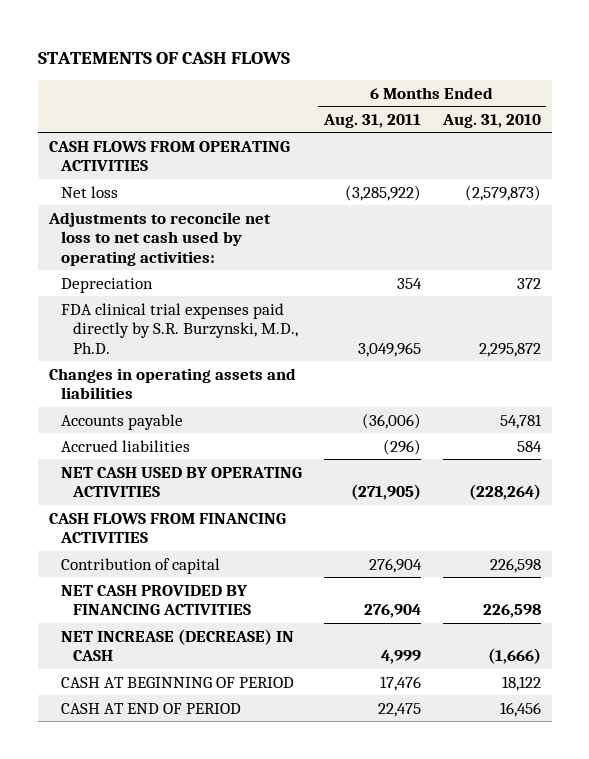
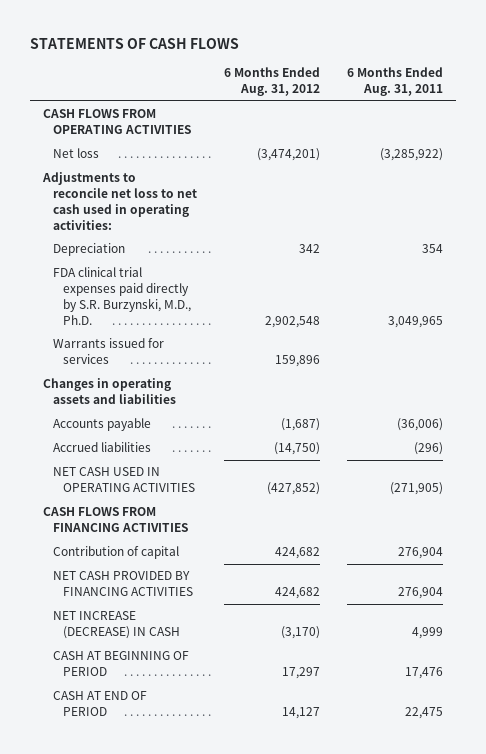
[441,113,541,128] Aug. 31, 2010 -> none
none -> [223,67,320,97] 6 Months Ended Aug. 31, 2012
[47,211,271,266] Adjustments to reconcile net loss to net cash used by operating activities: -> [42,172,198,230] Adjustments to reconcile net loss to net cash used in operating activities:
none -> [53,338,165,365] Warrants issued for services
[60,466,302,498] NET CASH USED BY OPERATING ACTIVITIES -> [53,467,196,493] NET CASH USED IN OPERATING ACTIVITIES

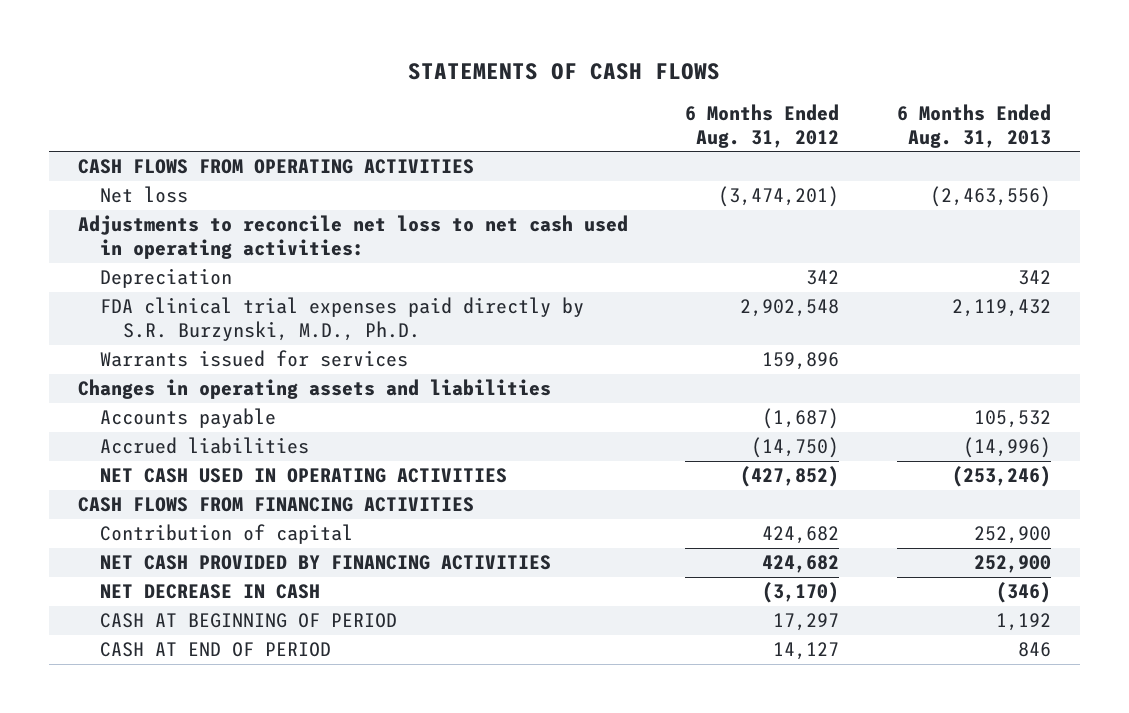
[346,67,443,97] 6 Months Ended Aug. 31, 2011 -> none
none -> [897,103,1052,148] 6 Months Ended Aug. 31, 2013
[53,611,181,640] NET INCREASE (DECREASE) IN CASH -> [100,584,321,600] NET DECREASE IN CASH

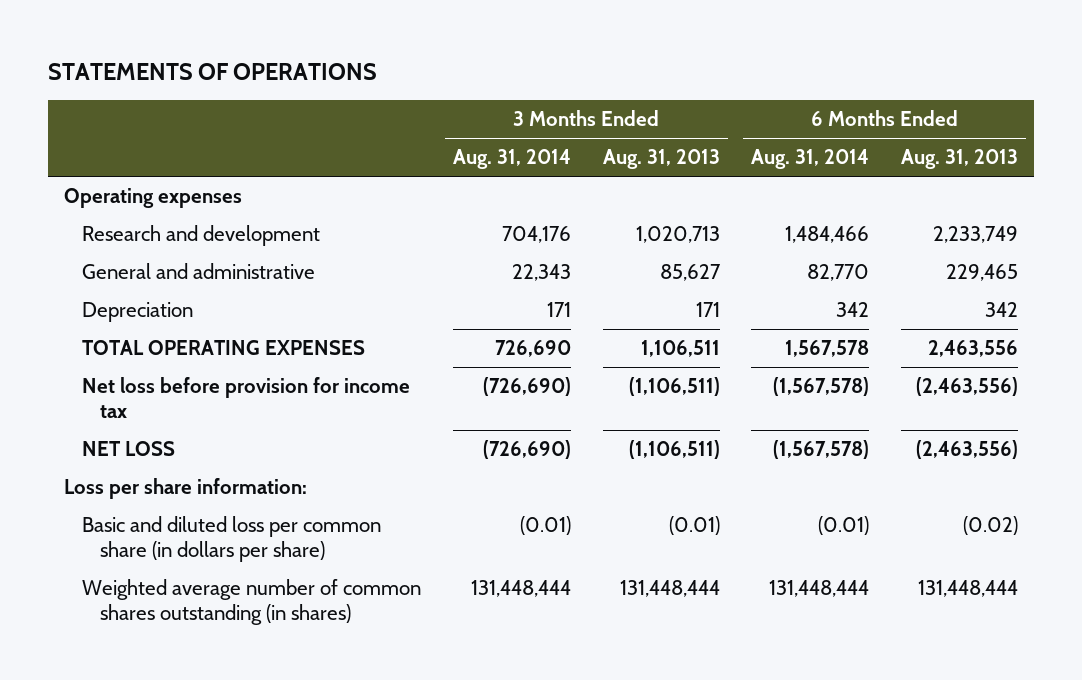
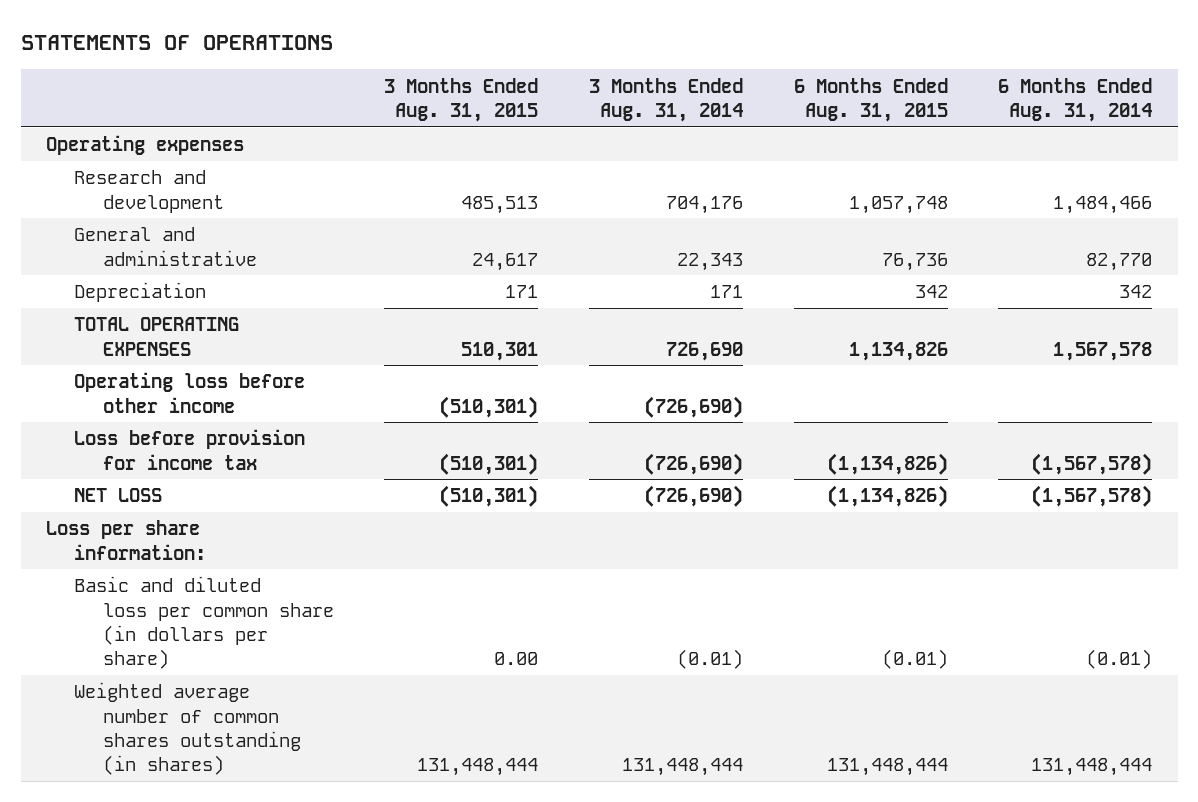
[602,149,720,170] Aug. 31, 2013 -> none
[901,149,1019,170] Aug. 31, 2013 -> none
none -> [384,77,539,123] 3 Months Ended Aug. 31, 2015
none -> [793,77,948,123] 6 Months Ended Aug. 31, 2015
none -> [74,372,306,413] Operating loss before other income
[81,377,410,418] Net loss before provision for income tax -> [74,429,306,470] Loss before provision for income tax

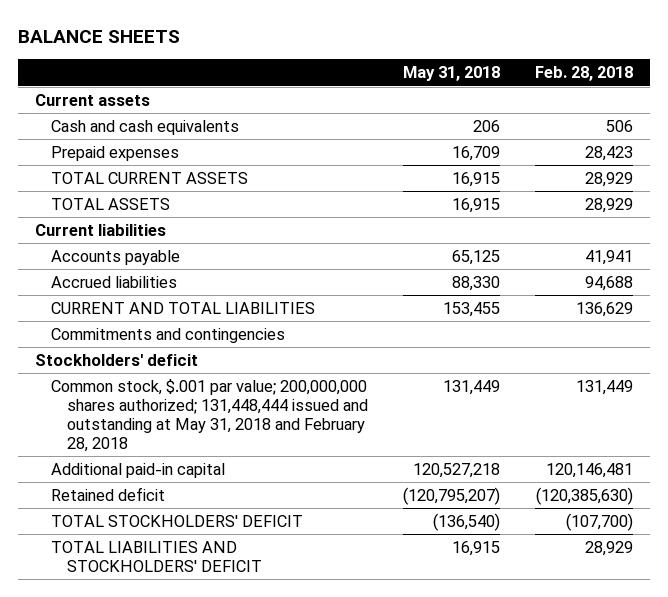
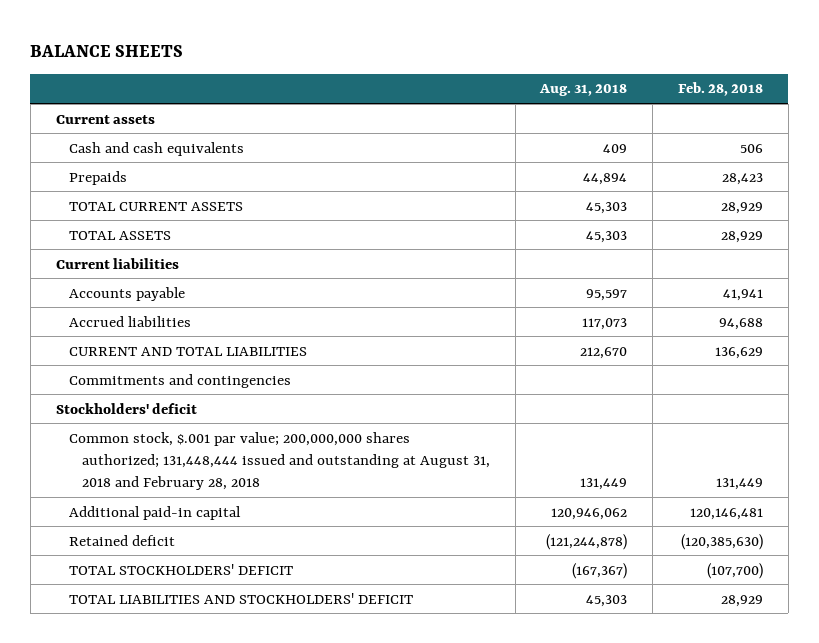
[402,66,500,82] May 31, 2018 -> none
none -> [539,84,628,97] Aug. 31, 2018
[50,145,179,161] Prepaid expenses -> [68,170,127,185] Prepaids
[50,378,368,453] Common stock, $.001 par value; 200,000,000 shares authorized; 131,448,444 issued and outstanding at May 31, 2018 and February 28, 2018 -> [68,431,490,490] Common stock, $.001 par value; 200,000,000 shares authorized; 131,448,444 issued and outstanding at August 31, 2018 and February 28, 2018

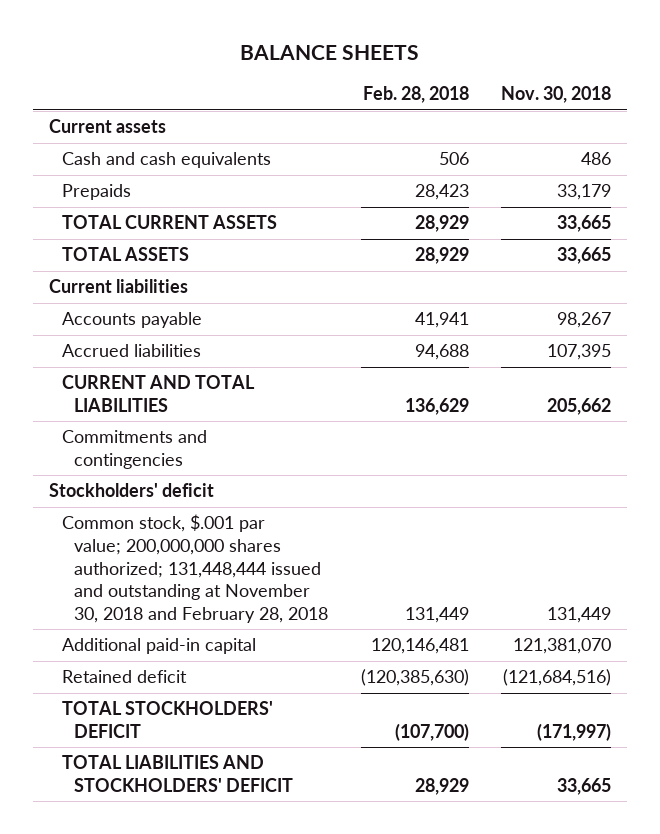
[539,84,628,97] Aug. 31, 2018 -> none
none -> [500,86,611,104] Nov. 30, 2018
[68,431,490,490] Common stock, $.001 par value; 200,000,000 shares authorized; 131,448,444 issued and outstanding at August 31, 2018 and February 28, 2018 -> [61,514,329,623] Common stock, $.001 par value; 200,000,000 shares authorized; 131,448,444 issued and outstanding at November 30, 2018 and February 28, 2018

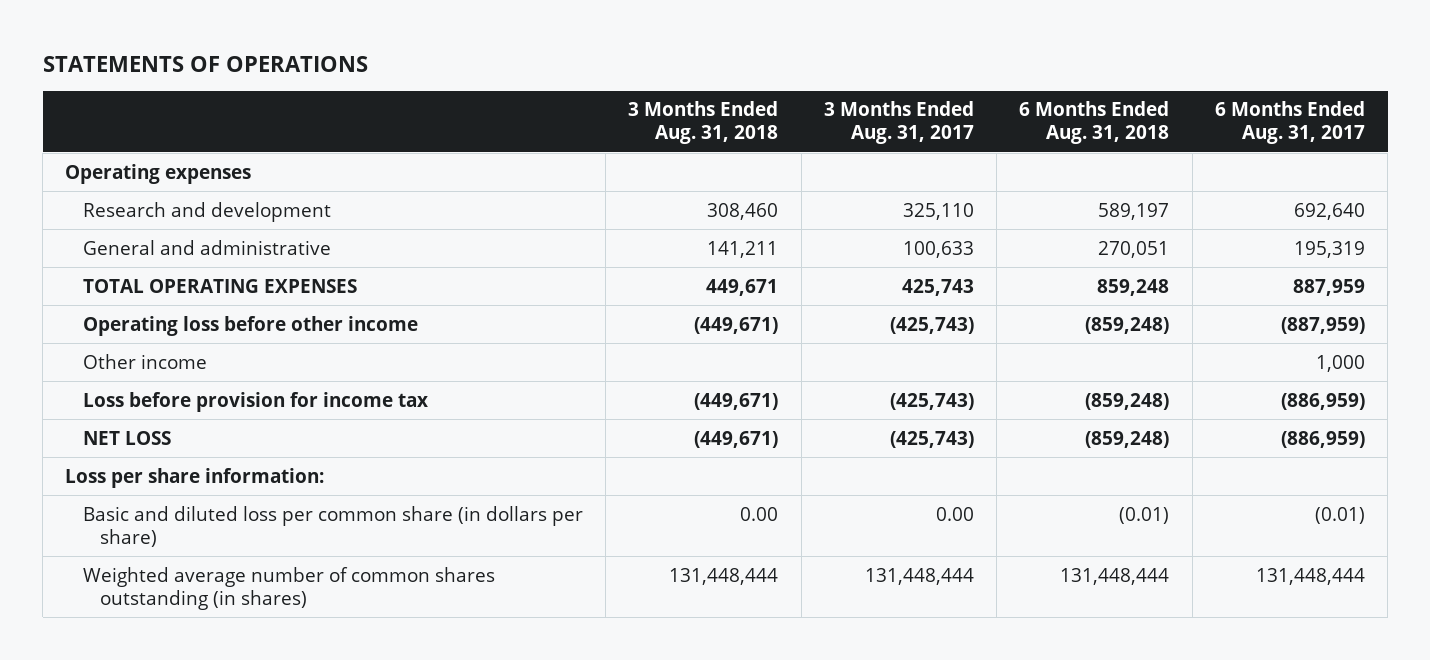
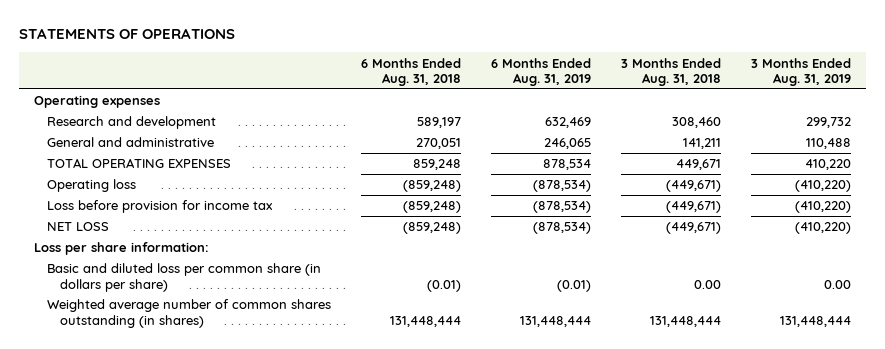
[823,101,974,145] 3 Months Ended Aug. 31, 2017 -> none
[1214,101,1365,145] 6 Months Ended Aug. 31, 2017 -> none
none -> [490,57,591,86] 6 Months Ended Aug. 31, 2019
none -> [750,57,851,86] 3 Months Ended Aug. 31, 2019
[82,353,207,369] Other income -> none
[82,315,418,336] Operating loss before other income -> [46,179,136,193] Operating loss

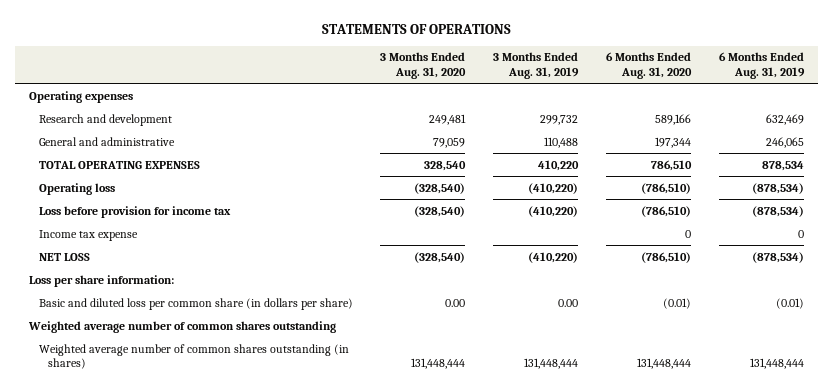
[360,57,461,86] 6 Months Ended Aug. 31, 2018 -> none
[620,57,721,86] 3 Months Ended Aug. 31, 2018 -> none
none -> [380,52,467,79] 3 Months Ended Aug. 31, 2020
none -> [606,52,693,79] 6 Months Ended Aug. 31, 2020
none -> [38,229,138,241] Income tax expense
none -> [28,320,337,333] Weighted average number of common shares outstanding

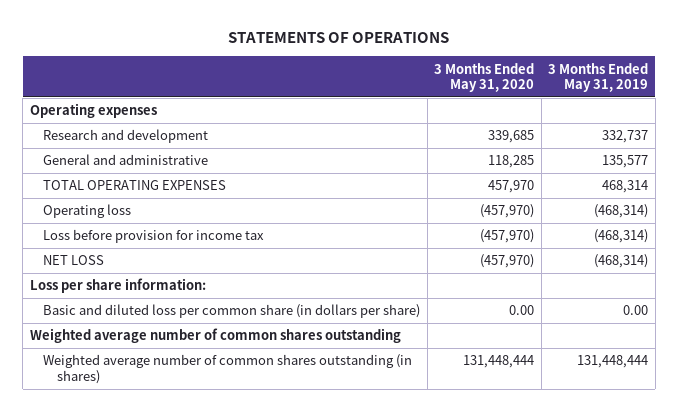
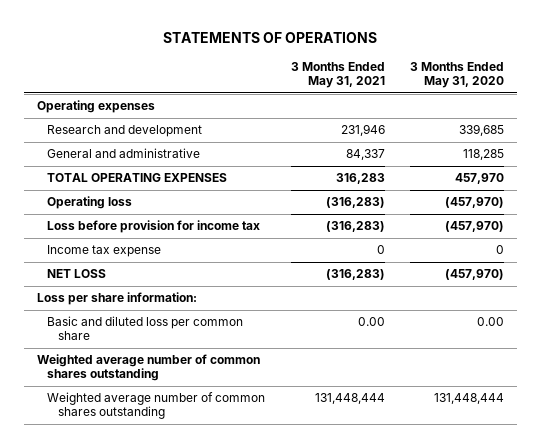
[548,62,649,92] 3 Months Ended May 31, 2019 -> none
none -> [290,62,385,89] 3 Months Ended May 31, 2021
none -> [47,245,162,258] Income tax expense
[43,304,421,319] Basic and diluted loss per common share (in dollars per share) -> [47,316,244,341] Basic and diluted loss per common share
[43,354,413,384] Weighted average number of common shares outstanding (in shares) -> [47,392,266,420] Weighted average number of common shares outstanding

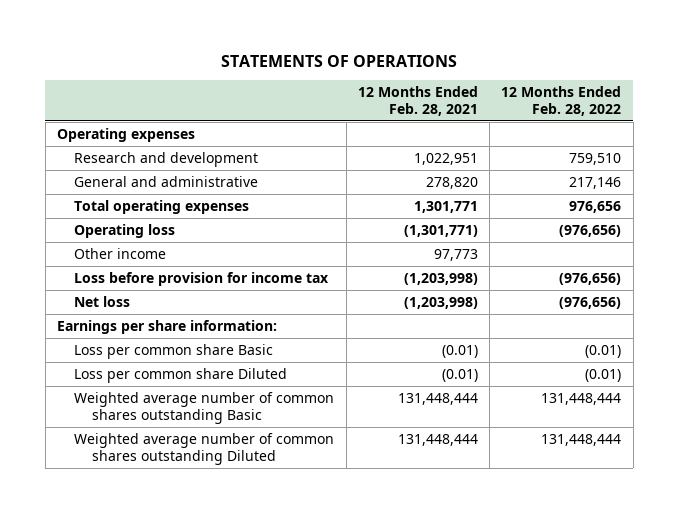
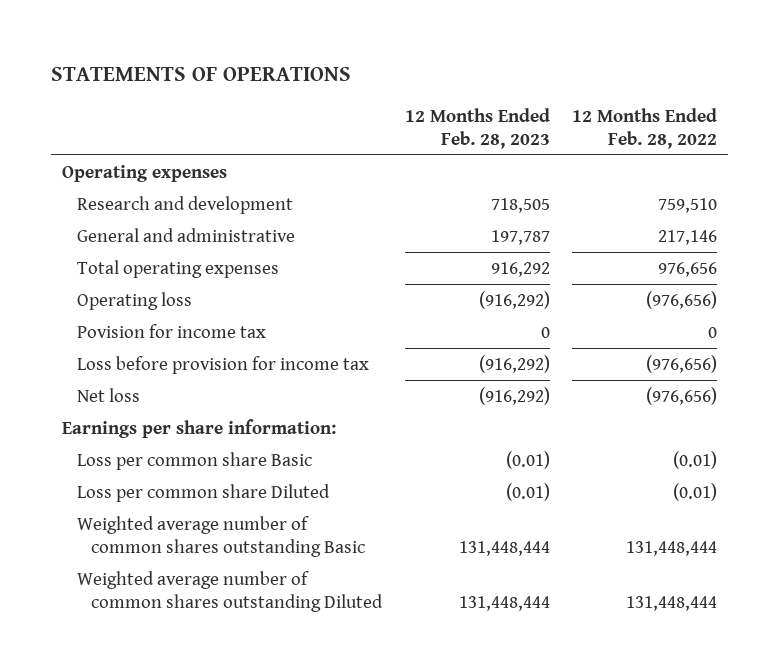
[357,86,478,117] 12 Months Ended Feb. 28, 2021 -> none
none -> [404,107,550,149] 12 Months Ended Feb. 28, 2023
[74,247,167,259] Other income -> none
none -> [76,323,266,338] Povision for income tax

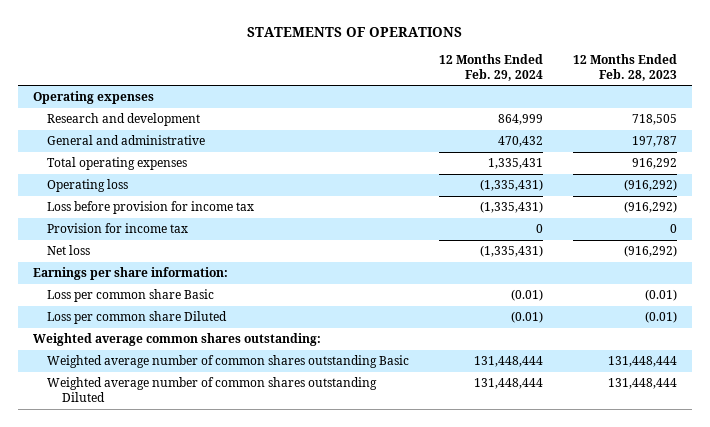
[572,107,718,149] 12 Months Ended Feb. 28, 2022 -> none
none -> [439,53,544,81] 12 Months Ended Feb. 29, 2024
[76,323,266,338] Povision for income tax -> none
none -> [47,223,189,234] Provision for income tax
none -> [32,333,321,347] Weighted average common shares outstanding:

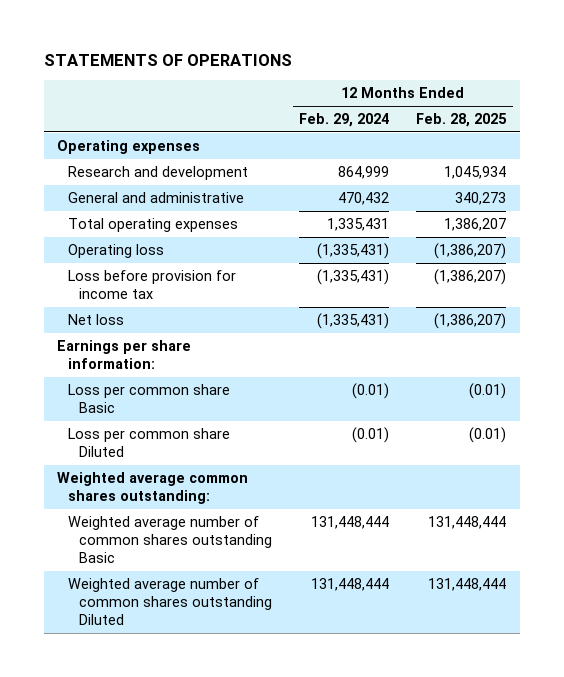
[573,53,678,81] 12 Months Ended Feb. 28, 2023 -> none
none -> [416,113,508,128] Feb. 28, 2025
[47,223,189,234] Provision for income tax -> none

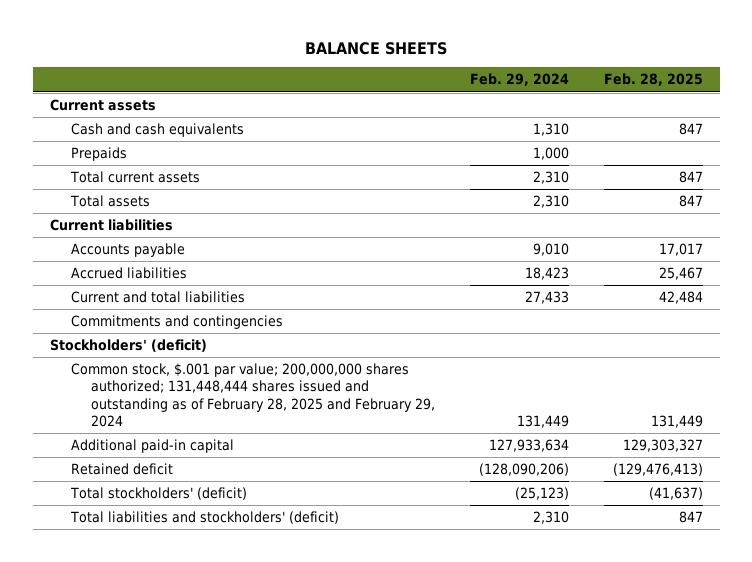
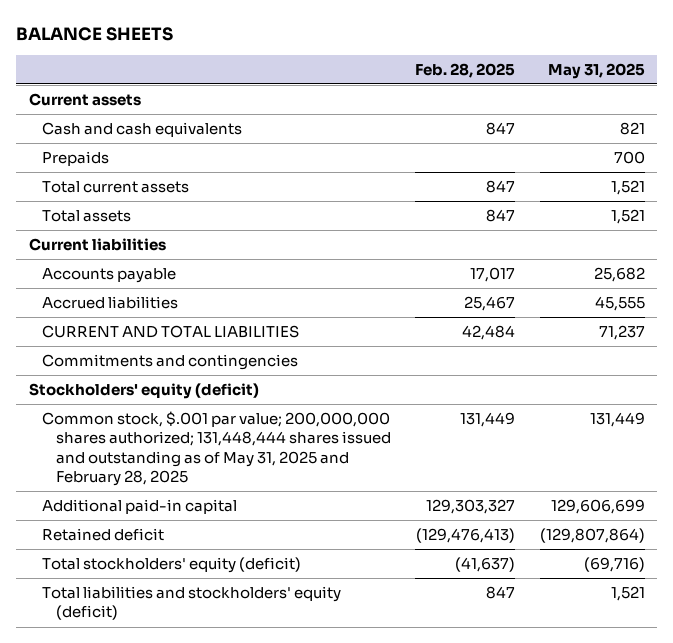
[469,73,569,87] Feb. 29, 2024 -> none
none -> [547,62,645,79] May 31, 2025
[70,291,245,304] Current and total liabilities -> [42,325,300,339] CURRENT AND TOTAL LIABILITIES
[49,339,207,353] Stockholders' (deficit) -> [28,383,259,400] Stockholders' equity (deficit)
[70,363,436,427] Common stock, $.001 par value; 200,000,000 shares authorized; 131,448,444 shares issued and outstanding as of February 28, 2025 and February 29, 2024 -> [42,411,391,487] Common stock, $.001 par value; 200,000,000 shares authorized; 131,448,444 shares issued and outstanding as of May 31, 2025 and February 28, 2025
[69,487,247,501] Total stockholders' (deficit) -> [42,557,302,574] Total stockholders' equity (deficit)
[69,511,339,525] Total liabilities and stockholders' (deficit) -> [42,586,342,621] Total liabilities and stockholders' equity (deficit)

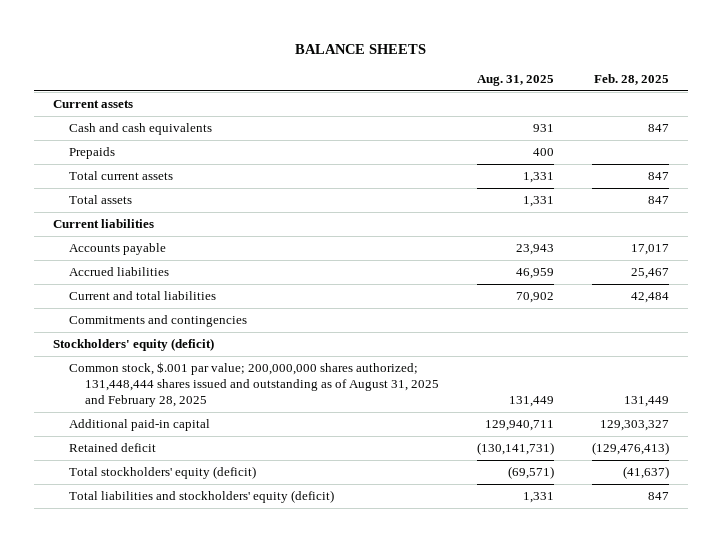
[547,62,645,79] May 31, 2025 -> none
none -> [476,74,554,86] Aug. 31, 2025
[42,325,300,339] CURRENT AND TOTAL LIABILITIES -> [68,291,216,301] Current and total liabilities
[42,411,391,487] Common stock, $.001 par value; 200,000,000 shares authorized; 131,448,444 shares issued and outstanding as of May 31, 2025 and February 28, 2025 -> [68,362,439,407] Common stock, $.001 par value; 200,000,000 shares authorized; 131,448,444 shares issued and outstanding as of August 31, 2025 and February 28, 2025

